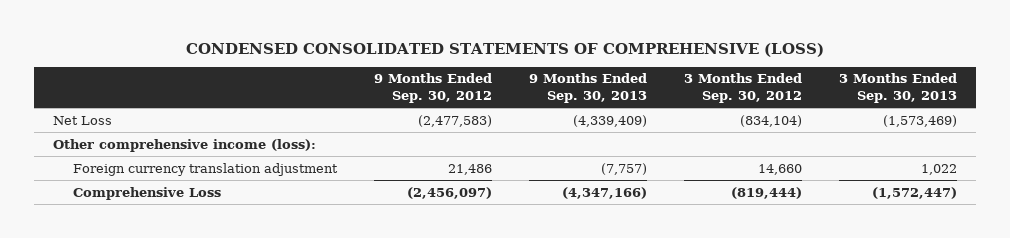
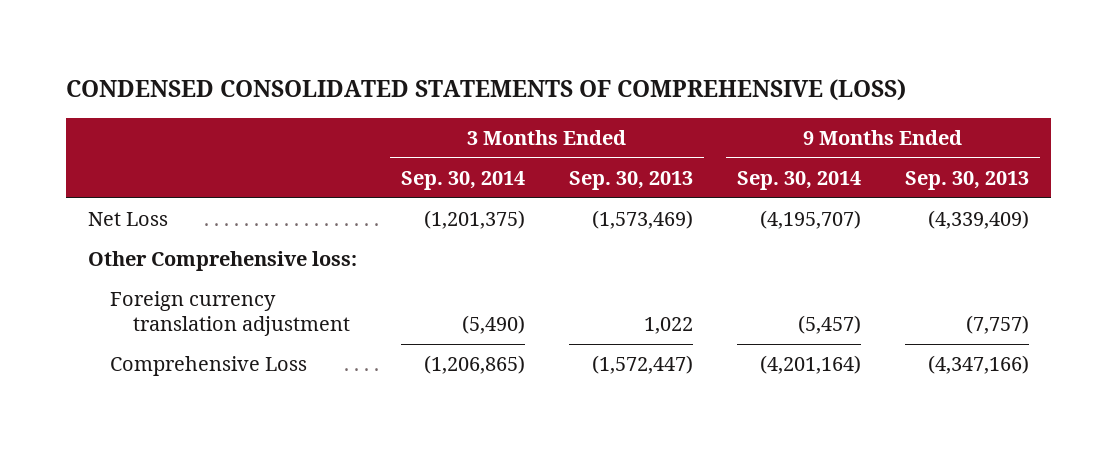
[373,73,492,103] 9 Months Ended Sep. 30, 2012 -> none
[684,73,803,103] 3 Months Ended Sep. 30, 2012 -> none
none -> [400,171,525,191] Sep. 30, 2014
none -> [736,171,861,191] Sep. 30, 2014
[52,138,316,152] Other comprehensive income (loss): -> [88,251,358,272] Other Comprehensive loss:

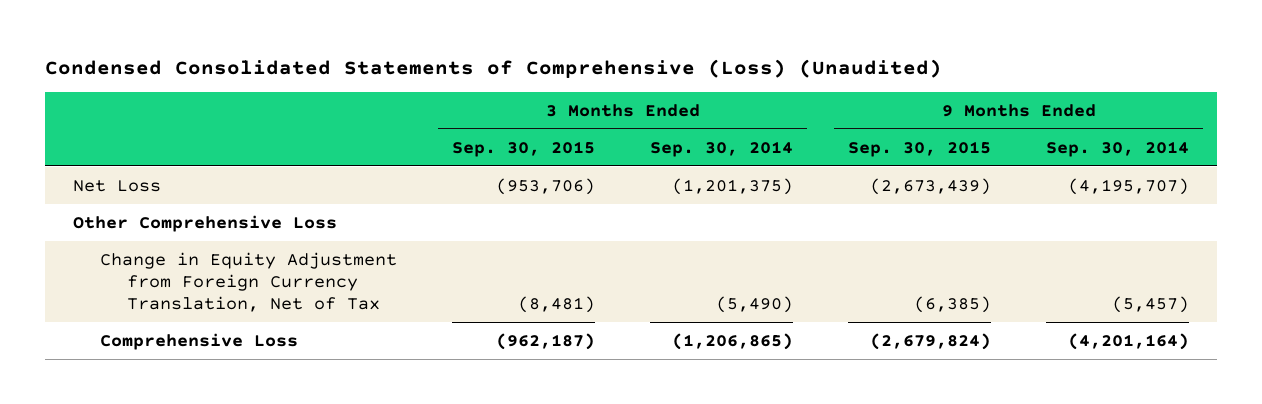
[66,79,907,102] CONDENSED CONSOLIDATED STATEMENTS OF COMPREHENSIVE (LOSS) -> [45,58,943,78] Condensed Consolidated Statements of Comprehensive (Loss) (Unaudited)
[568,171,693,191] Sep. 30, 2013 -> none
[904,171,1029,191] Sep. 30, 2013 -> none
none -> [452,140,596,157] Sep. 30, 2015
none -> [848,140,992,157] Sep. 30, 2015
[88,251,358,272] Other Comprehensive loss: -> [72,214,337,232] Other Comprehensive Loss
[110,291,350,336] Foreign currency translation adjustment -> [99,251,397,313] Change in Equity Adjustment from Foreign Currency Translation, Net of Tax

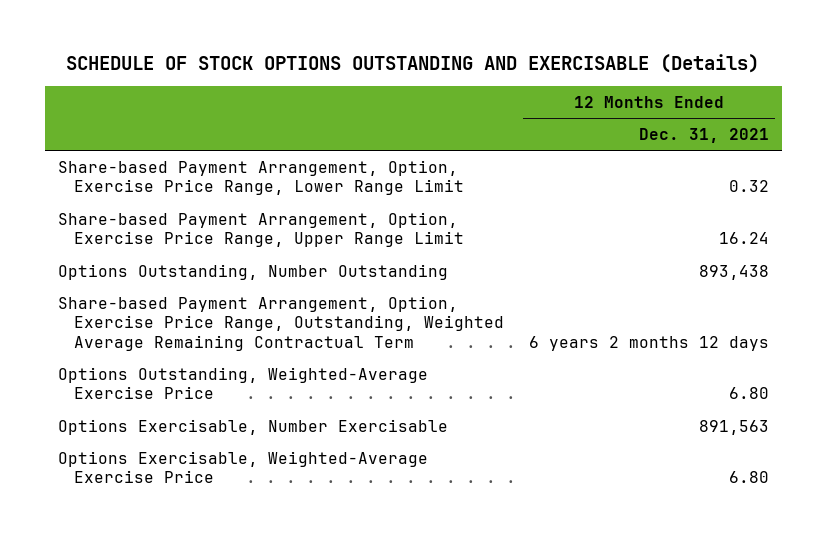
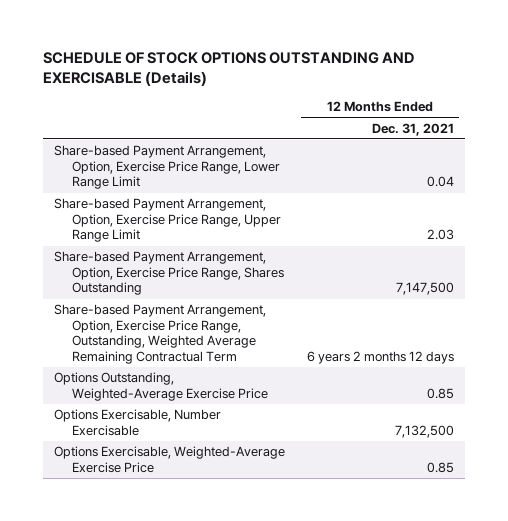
[57,263,448,280] Options Outstanding, Number Outstanding -> none
[729,180,770,193] 0.32 -> [426,176,454,188] 0.04
[719,232,770,245] 16.24 -> [426,229,454,241] 2.03
none -> [53,251,284,296] Share-based Payment Arrangement, Option, Exercise Price Range, Shares Outstanding
[729,387,770,400] 6.80 -> [426,387,454,399] 0.85
[699,419,770,435] 891,563 -> [394,424,454,438] 7,132,500
[729,471,770,484] 6.80 -> [426,461,454,473] 0.85

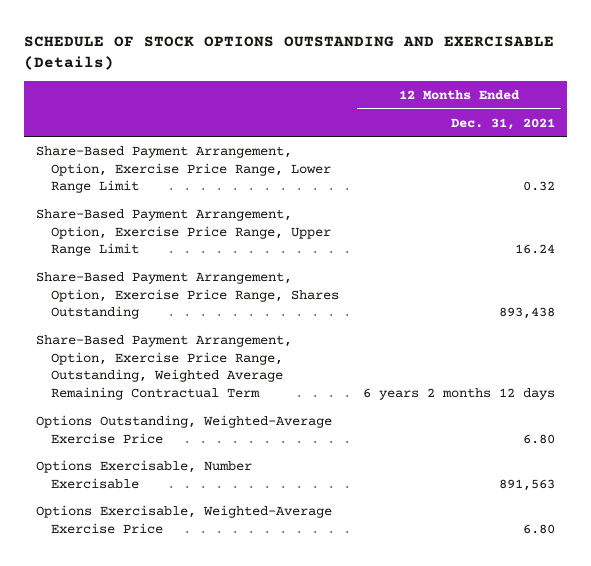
[53,145,280,190] Share-based Payment Arrangement, Option, Exercise Price Range, Lower Range Limit -> [35,145,332,194] Share-Based Payment Arrangement, Option, Exercise Price Range, Lower Range Limit
[426,176,454,188] 0.04 -> [523,181,556,192] 0.32
[53,198,281,243] Share-based Payment Arrangement, Option, Exercise Price Range, Upper Range Limit -> [35,208,332,257] Share-Based Payment Arrangement, Option, Exercise Price Range, Upper Range Limit
[426,229,454,241] 2.03 -> [515,244,556,255] 16.24
[53,251,284,296] Share-based Payment Arrangement, Option, Exercise Price Range, Shares Outstanding -> [35,271,340,320] Share-Based Payment Arrangement, Option, Exercise Price Range, Shares Outstanding
[395,282,454,296] 7,147,500 -> [499,307,556,320] 893,438
[53,304,266,364] Share-based Payment Arrangement, Option, Exercise Price Range, Outstanding, Weighted Average Remaining Contractual Term -> [35,334,292,401] Share-Based Payment Arrangement, Option, Exercise Price Range, Outstanding, Weighted Average Remaining Contractual Term
[426,387,454,399] 0.85 -> [523,433,556,444] 6.80
[394,424,454,438] 7,132,500 -> [499,478,556,491] 891,563
[426,461,454,473] 0.85 -> [523,523,556,534] 6.80

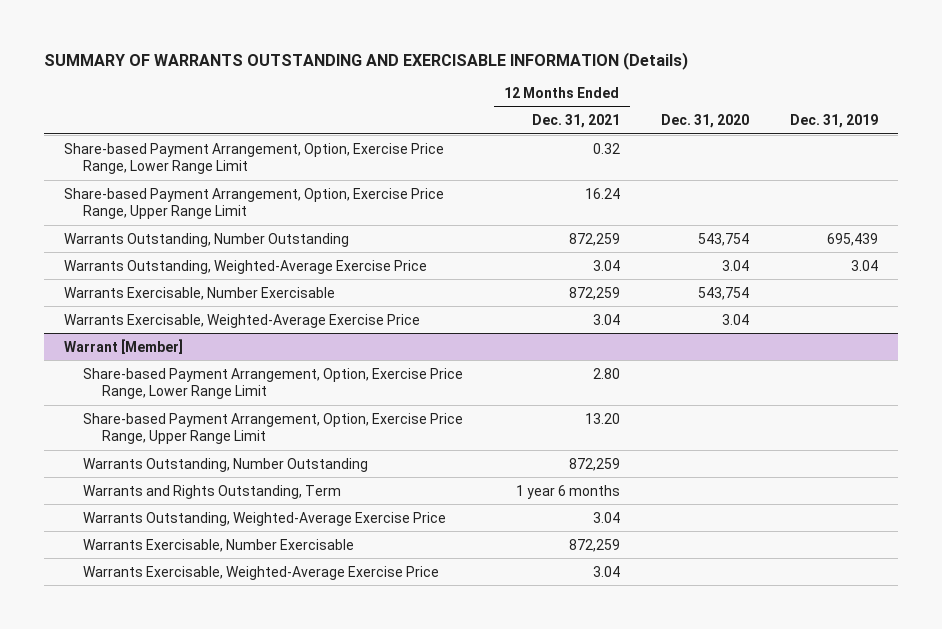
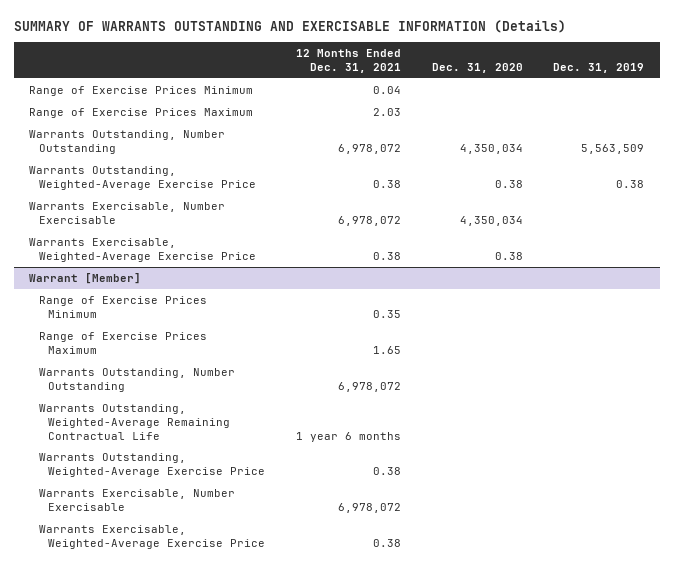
[64,142,445,175] Share-based Payment Arrangement, Option, Exercise Price Range, Lower Range Limit -> none
[64,187,445,220] Share-based Payment Arrangement, Option, Exercise Price Range, Upper Range Limit -> none
none -> [28,86,253,97] Range of Exercise Prices Minimum
none -> [28,108,253,119] Range of Exercise Prices Maximum
[568,232,620,246] 872,259 -> [338,143,402,154] 6,978,072
[697,232,749,246] 543,754 -> [459,143,523,154] 4,350,034
[826,232,878,246] 695,439 -> [581,143,645,154] 5,563,509
[592,259,620,271] 3.04 -> [373,179,402,188] 0.38
[721,259,749,271] 3.04 -> [494,179,523,188] 0.38
[850,259,878,271] 3.04 -> [616,179,645,188] 0.38
[568,286,620,300] 872,259 -> [338,215,402,226] 6,978,072
[697,286,749,300] 543,754 -> [459,215,523,226] 4,350,034
[592,313,620,325] 3.04 -> [373,251,402,260] 0.38
[721,313,749,325] 3.04 -> [494,251,523,260] 0.38
[83,367,464,400] Share-based Payment Arrangement, Option, Exercise Price Range, Lower Range Limit -> none
[83,412,464,445] Share-based Payment Arrangement, Option, Exercise Price Range, Upper Range Limit -> none
none -> [38,296,207,318] Range of Exercise Prices Minimum
none -> [38,332,207,354] Range of Exercise Prices Maximum
[568,457,620,471] 872,259 -> [338,381,402,392] 6,978,072
[83,484,342,499] Warrants and Rights Outstanding, Term -> [38,404,231,440] Warrants Outstanding, Weighted-Average Remaining Contractual Life
[592,511,620,523] 3.04 -> [373,466,402,475] 0.38
[568,538,620,552] 872,259 -> [338,502,402,513] 6,978,072
[592,565,620,577] 3.04 -> [373,538,402,547] 0.38

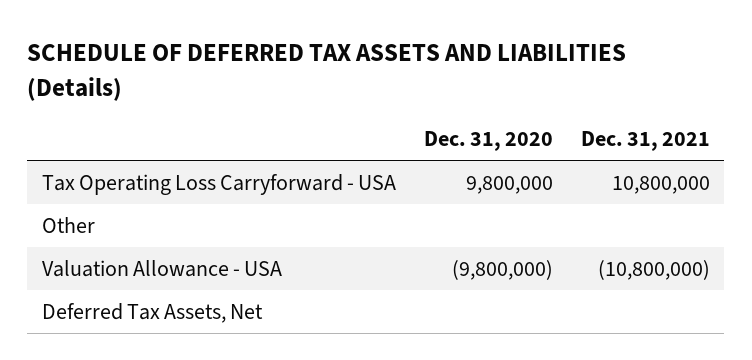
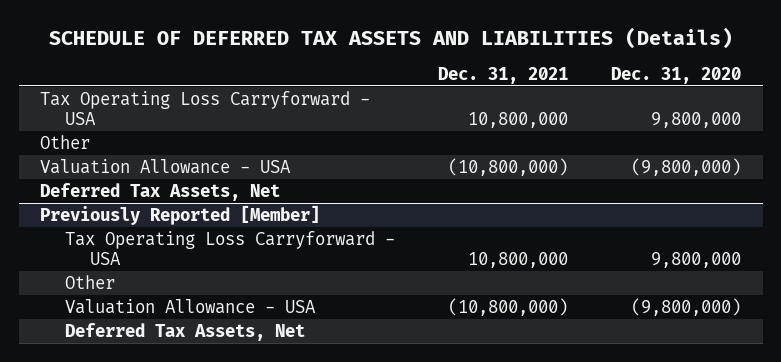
none -> [40,204,321,225] Previously Reported [Member]
none -> [65,230,396,265] Tax Operating Loss Carryforward - USA
none -> [65,274,116,289] Other
none -> [65,298,317,314] Valuation Allowance - USA
none -> [65,322,306,341] Deferred Tax Assets, Net

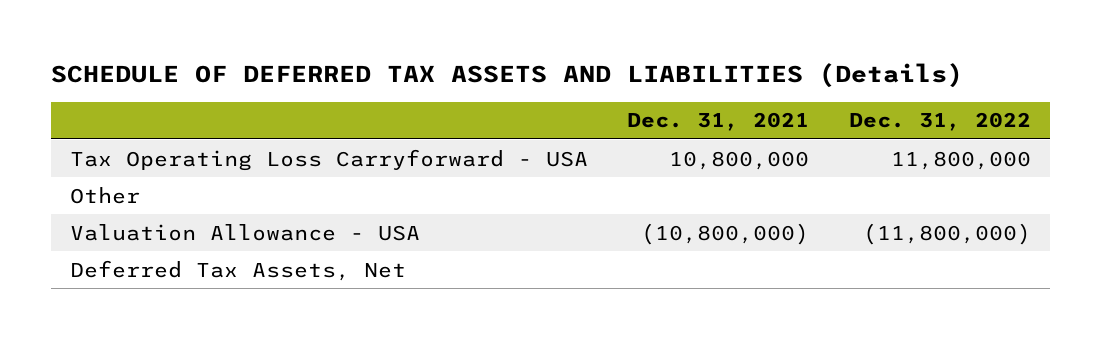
[611,66,742,84] Dec. 31, 2020 -> none
none -> [848,112,1031,132] Dec. 31, 2022
[40,204,321,225] Previously Reported [Member] -> none
[65,230,396,265] Tax Operating Loss Carryforward - USA -> none
[65,274,116,289] Other -> none
[65,298,317,314] Valuation Allowance - USA -> none
[65,322,306,341] Deferred Tax Assets, Net -> none

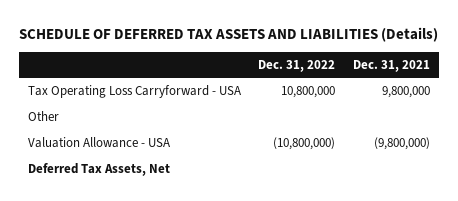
[669,150,810,170] 10,800,000 -> [382,86,431,99] 9,800,000
[890,150,1031,170] 11,800,000 -> [281,86,336,99] 10,800,000
[641,222,810,245] (10,800,000) -> [374,137,431,151] (9,800,000)
[862,222,1031,245] (11,800,000) -> [273,137,336,151] (10,800,000)

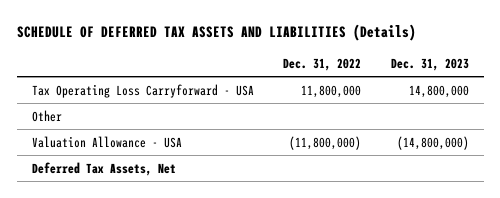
[353,59,431,72] Dec. 31, 2021 -> none
none -> [390,58,469,72] Dec. 31, 2023
[281,86,336,99] 10,800,000 -> [301,84,362,98] 11,800,000
[273,137,336,151] (10,800,000) -> [289,135,362,150] (11,800,000)

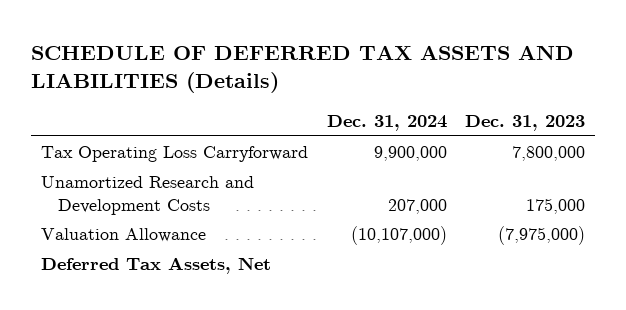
[283,58,362,72] Dec. 31, 2022 -> none
none -> [326,115,447,132] Dec. 31, 2024
[31,109,62,122] Other -> none
[31,83,254,98] Tax Operating Loss Carryforward - USA -> [40,146,308,163] Tax Operating Loss Carryforward
[408,84,469,98] 14,800,000 -> [512,146,586,162] 7,800,000
none -> [40,176,254,215] Unamortized Research and Development Costs
[31,135,182,148] Valuation Allowance - USA -> [40,228,206,243] Valuation Allowance
[396,135,469,150] (14,800,000) -> [498,226,586,246] (7,975,000)

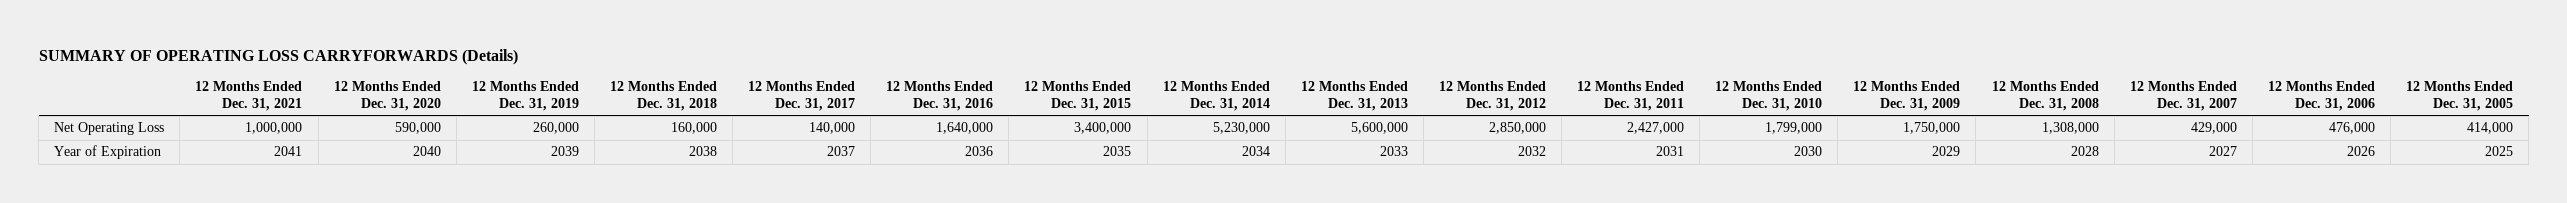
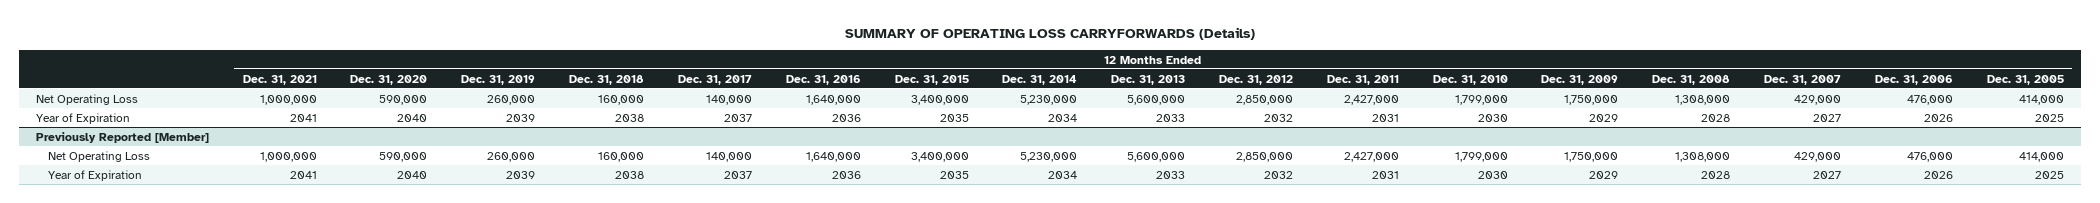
none -> [35,131,209,143] Previously Reported [Member]
none -> [48,150,151,162] Net Operating Loss
none -> [48,169,143,181] Year of Expiration

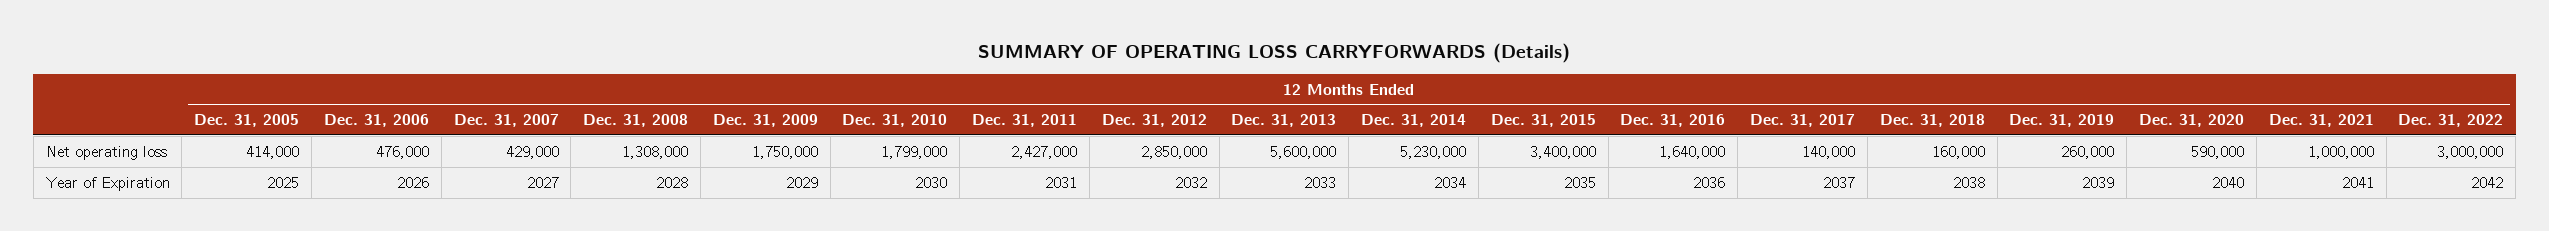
none -> [2398,114,2504,128] Dec. 31, 2022
[35,112,130,124] Year of Expiration -> none
[35,131,209,143] Previously Reported [Member] -> none
[48,150,151,162] Net Operating Loss -> none
[35,93,138,105] Net Operating Loss -> [45,145,167,160] Net operating loss

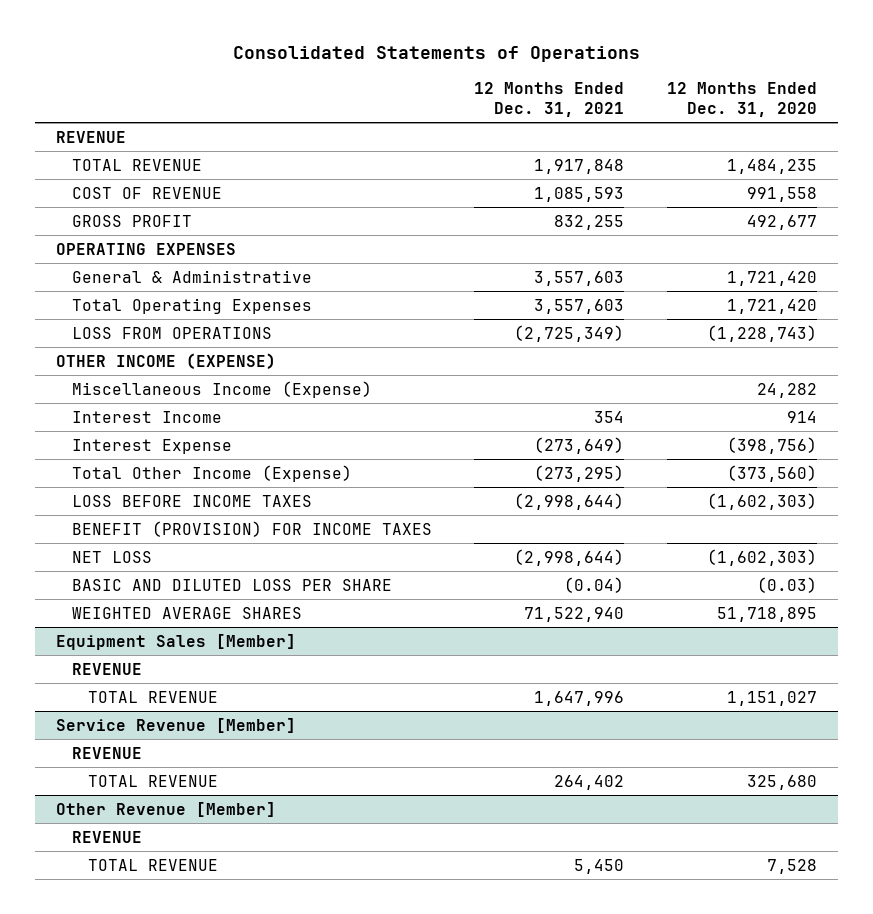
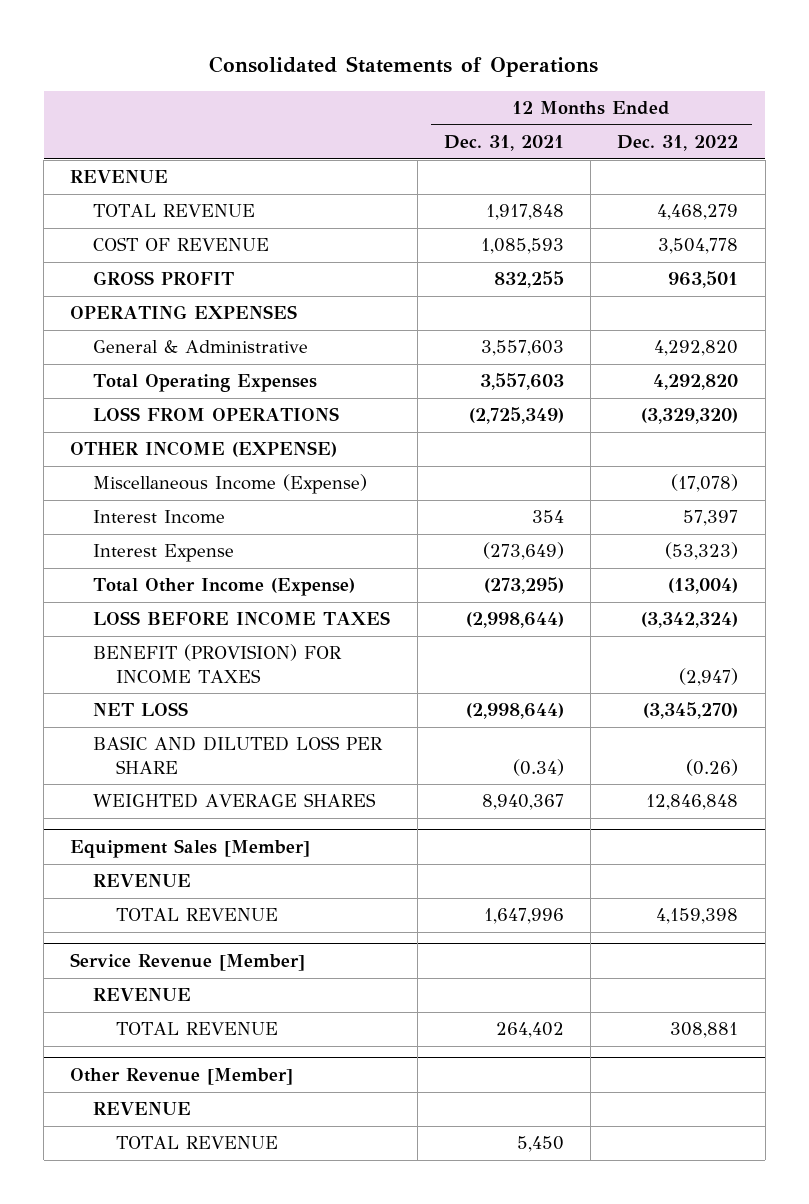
[666,82,817,117] 12 Months Ended Dec. 31, 2020 -> none
none -> [617,135,739,152] Dec. 31, 2022
[564,576,625,593] (0.04) -> [512,758,564,776] (0.34)
[524,606,625,622] 71,522,940 -> [481,794,564,811] 8,940,367

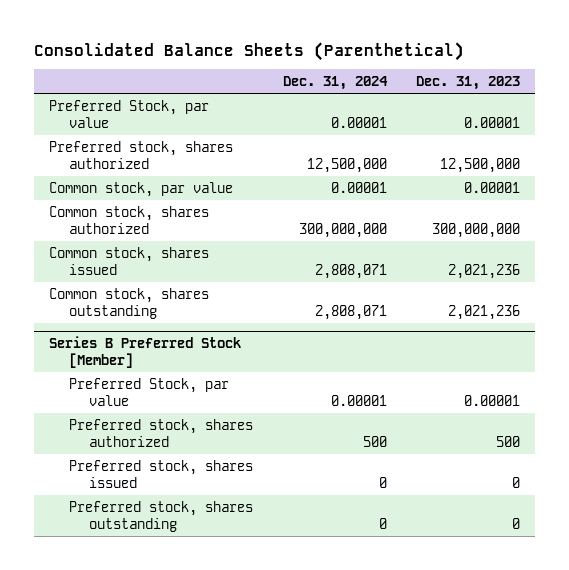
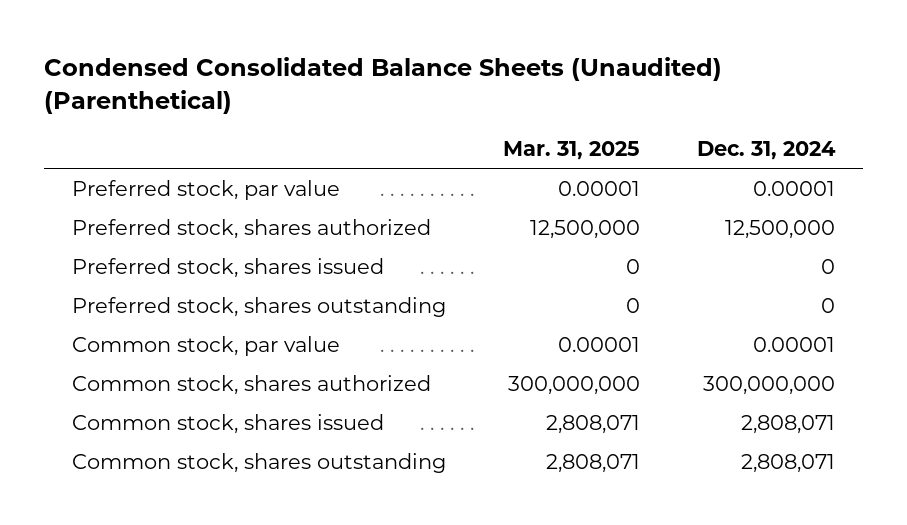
[34,41,465,61] Consolidated Balance Sheets (Parenthetical) -> [43,57,722,114] Condensed Consolidated Balance Sheets (Unaudited) (Parenthetical)
[416,75,521,90] Dec. 31, 2023 -> none
none -> [502,141,640,161] Mar. 31, 2025
[48,99,209,128] Preferred Stock, par value -> [71,179,340,200] Preferred stock, par value
none -> [71,257,384,278] Preferred stock, shares issued
none -> [71,296,446,317] Preferred stock, shares outstanding
[48,336,241,369] Series B Preferred Stock [Member] -> none
[69,377,230,406] Preferred Stock, par value -> none
[69,418,254,447] Preferred stock, shares authorized -> none
[69,459,254,488] Preferred stock, shares issued -> none
[69,500,254,532] Preferred stock, shares outstanding -> none

